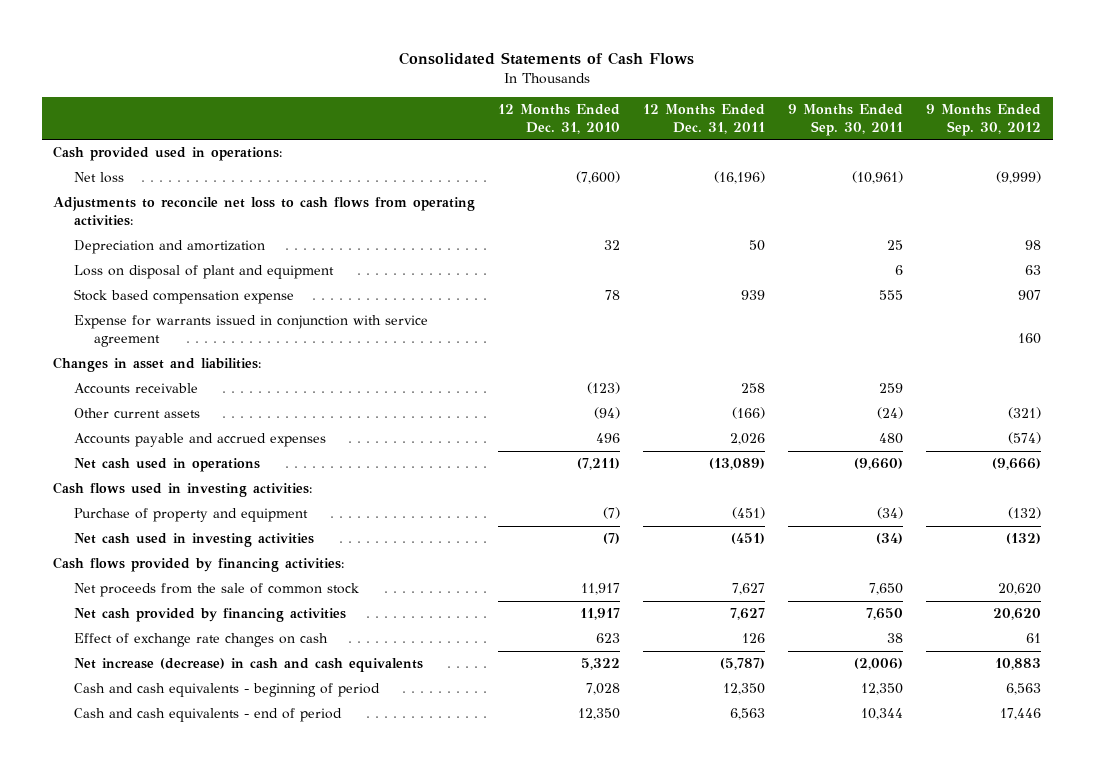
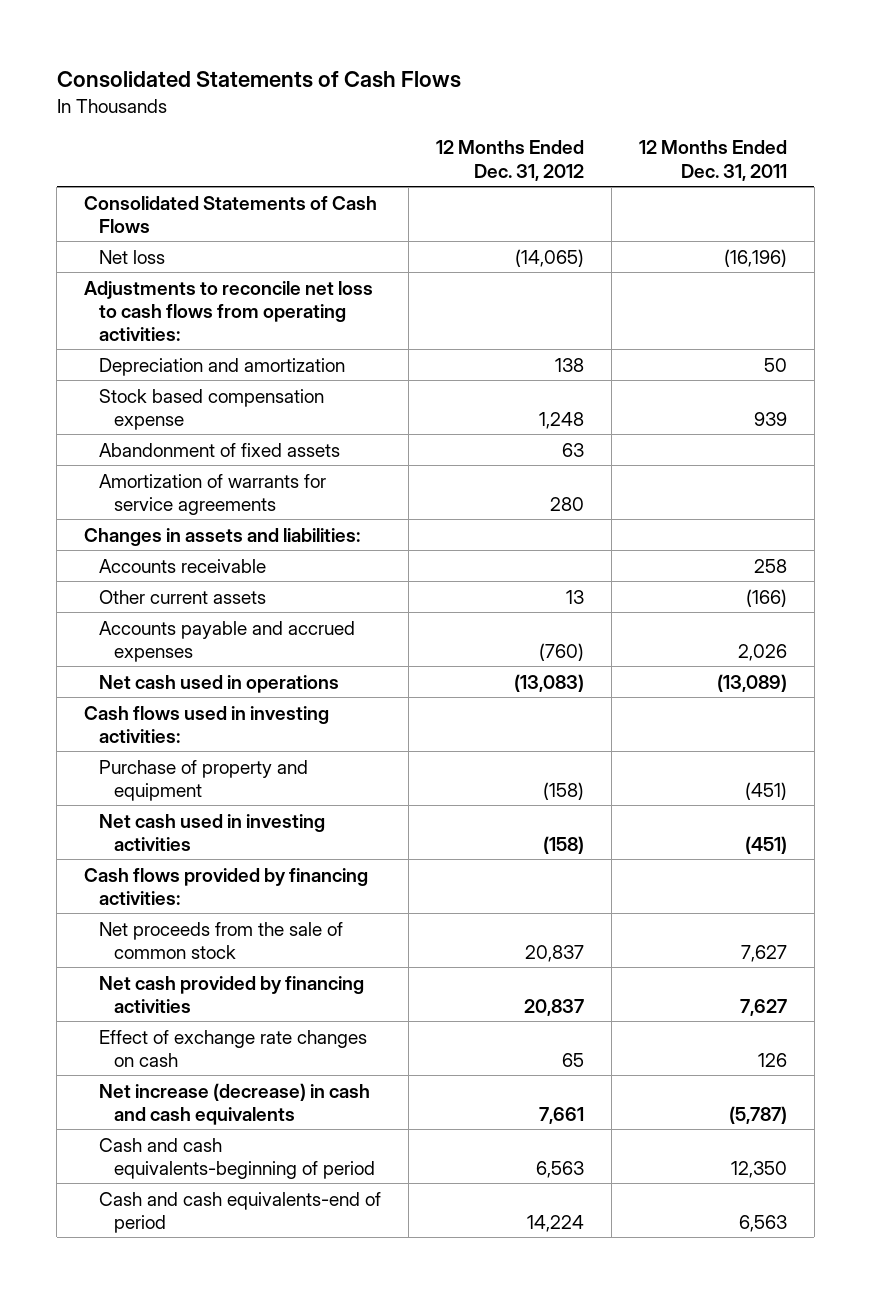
[498,103,621,134] 12 Months Ended Dec. 31, 2010 -> none
[788,103,904,136] 9 Months Ended Sep. 30, 2011 -> none
[926,103,1042,136] 9 Months Ended Sep. 30, 2012 -> none
none -> [435,140,584,181] 12 Months Ended Dec. 31, 2012
[53,146,283,162] Cash provided used in operations: -> none
none -> [84,195,378,233] Consolidated Statements of Cash Flows
[73,265,334,280] Loss on disposal of plant and equipment -> none
none -> [99,442,341,457] Abandonment of fixed assets
[73,315,428,347] Expense for warrants issued in conjunction with service agreement -> [99,473,327,515] Amortization of warrants for service agreements
[53,357,262,373] Changes in asset and liabilities: -> [84,527,361,546] Changes in assets and liabilities:
[73,683,380,698] Cash and cash equivalents - beginning of period -> [99,1137,376,1179] Cash and cash equivalents-beginning of period
[73,708,342,723] Cash and cash equivalents - end of period -> [99,1191,382,1233] Cash and cash equivalents-end of period

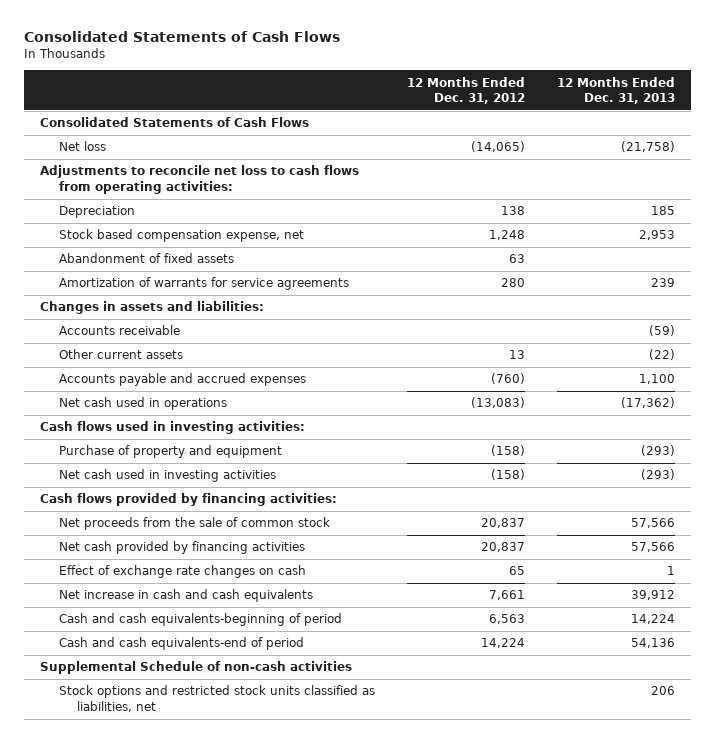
[638,140,787,181] 12 Months Ended Dec. 31, 2011 -> none
none -> [556,76,675,105] 12 Months Ended Dec. 31, 2013
[99,357,346,376] Depreciation and amortization -> [58,206,135,219] Depreciation
[99,388,325,430] Stock based compensation expense -> [58,229,304,243] Stock based compensation expense, net
[99,1082,371,1125] Net increase (decrease) in cash and cash equivalents -> [58,589,313,603] Net increase in cash and cash equivalents
none -> [39,661,352,675] Supplemental Schedule of non-cash activities
none -> [58,685,375,712] Stock options and restricted stock units classified as liabilities, net

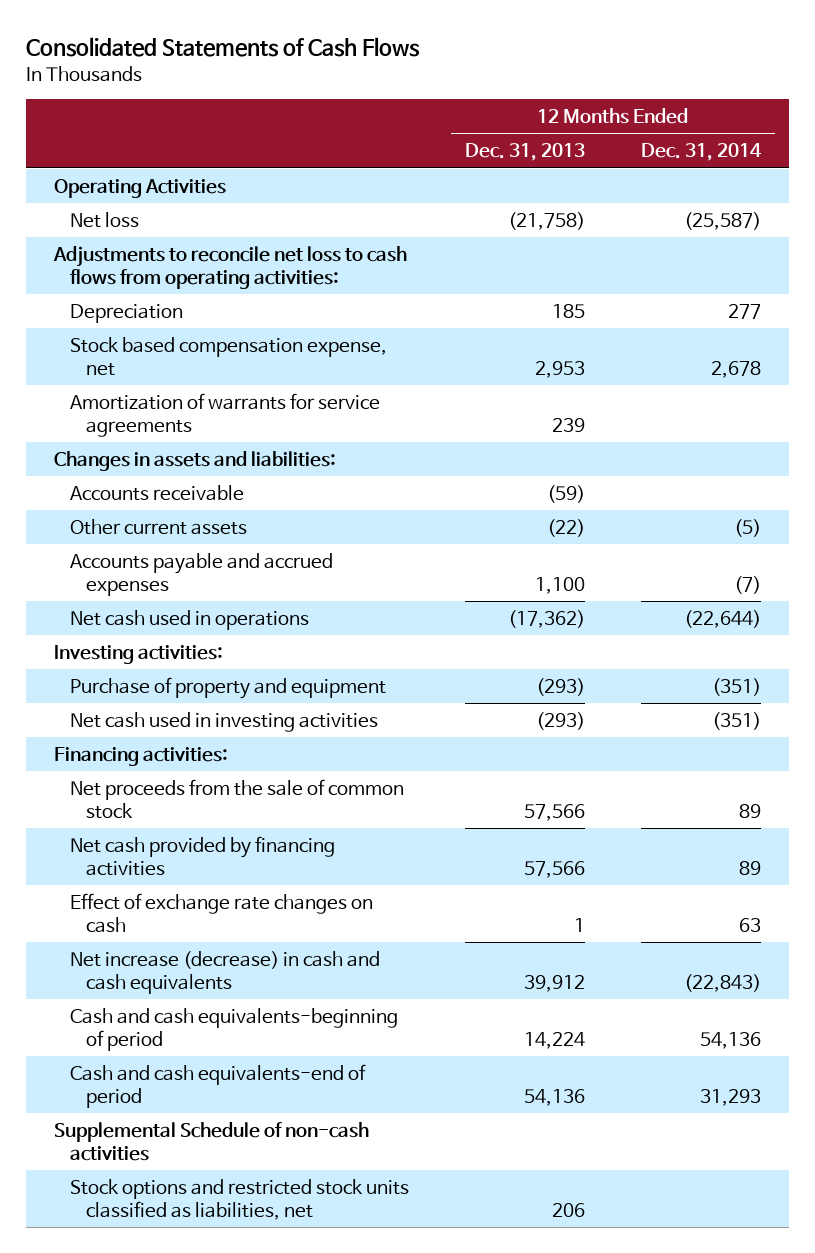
[406,76,525,105] 12 Months Ended Dec. 31, 2012 -> none
none -> [640,143,762,162] Dec. 31, 2014
[39,117,309,128] Consolidated Statements of Cash Flows -> none
none -> [54,178,227,198] Operating Activities
[58,253,234,264] Abandonment of fixed assets -> none
[39,421,305,435] Cash flows used in investing activities: -> [54,644,224,664] Investing activities:
[39,493,337,507] Cash flows provided by financing activities: -> [54,746,229,766] Financing activities:
[58,589,313,603] Net increase in cash and cash equivalents -> [70,950,381,994] Net increase (decrease) in cash and cash equivalents

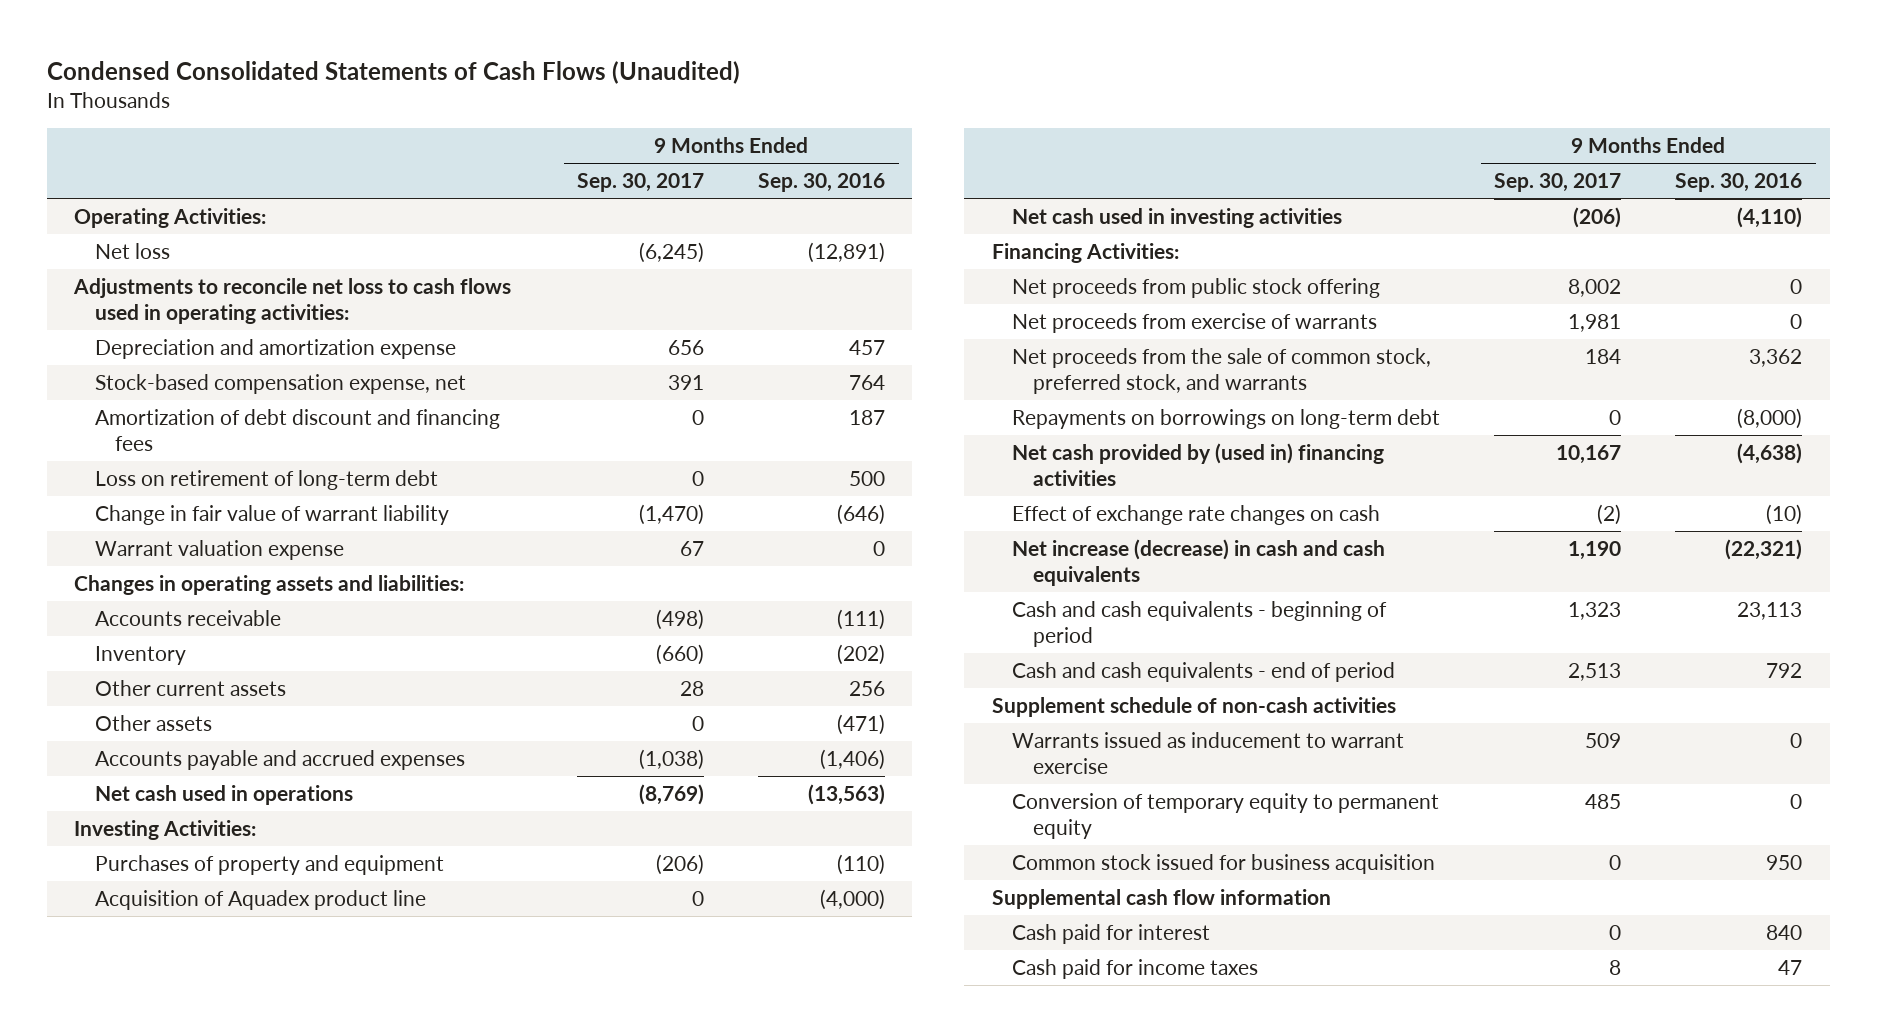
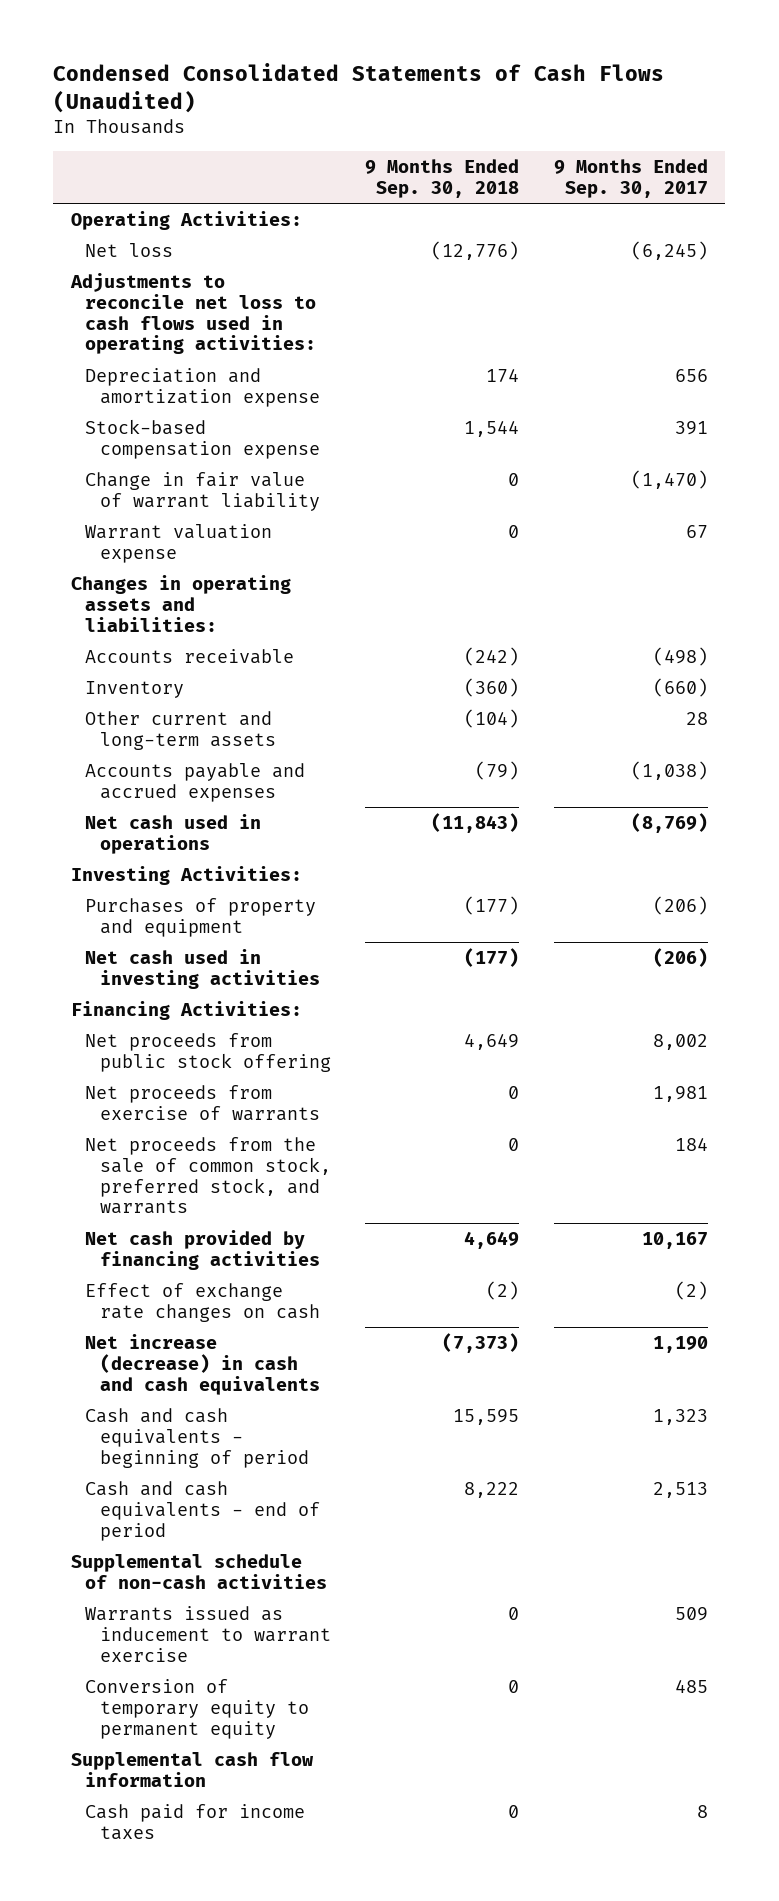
[758,173,886,193] Sep. 30, 2016 -> none
none -> [365,159,520,198] 9 Months Ended Sep. 30, 2018
[94,408,500,451] Amortization of debt discount and financing fees -> none
[94,469,438,490] Loss on retirement of long-term debt -> none
[94,373,466,394] Stock-based compensation expense, net -> [85,418,320,459] Stock-based compensation expense
[94,714,212,731] Other assets -> none
[94,679,286,696] Other current assets -> [85,710,276,750] Other current and long-term assets
[94,889,426,910] Acquisition of Aquadex product line -> none
[1012,408,1441,429] Repayments on borrowings on long-term debt -> none
[1012,442,1385,486] Net cash provided by (used in) financing activities -> [85,1229,320,1270] Net cash provided by financing activities
[991,696,1396,717] Supplement schedule of non-cash activities -> [70,1553,328,1589] Supplemental schedule of non-cash activities
[1012,853,1436,874] Common stock issued for business acquisition -> none
[1012,923,1211,944] Cash paid for interest -> none

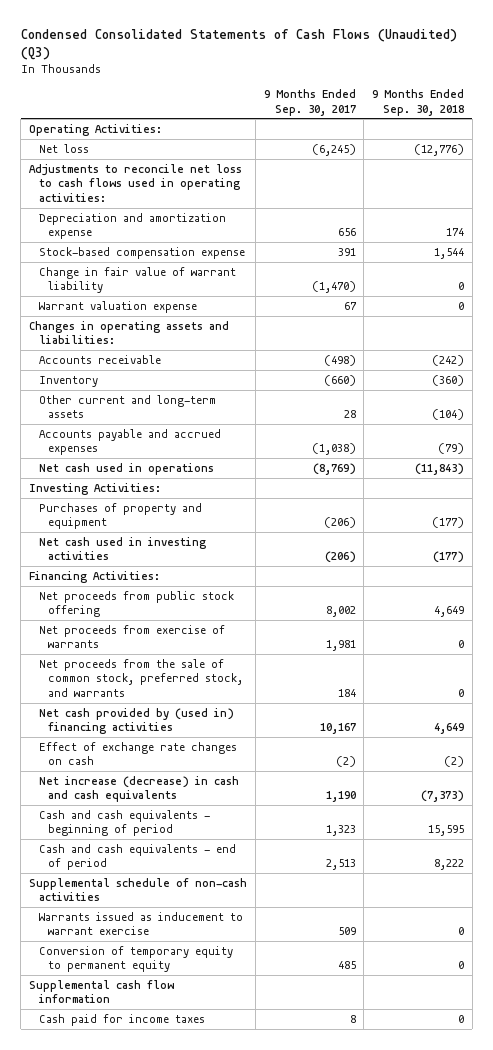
[53,63,665,114] Condensed Consolidated Statements of Cash Flows (Unaudited) -> [20,28,457,60] Condensed Consolidated Statements of Cash Flows (Unaudited) (Q3)
[85,1229,320,1270] Net cash provided by financing activities -> [38,707,234,735] Net cash provided by (used in) financing activities

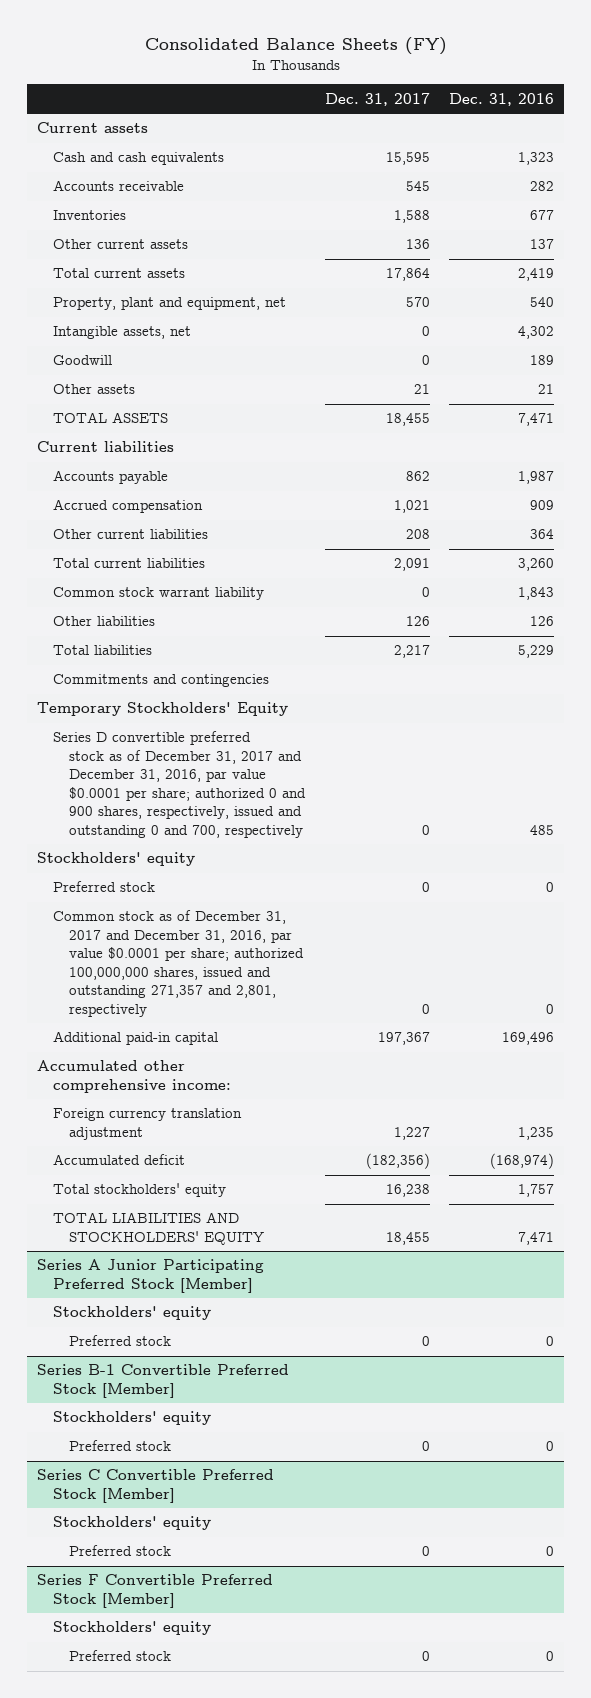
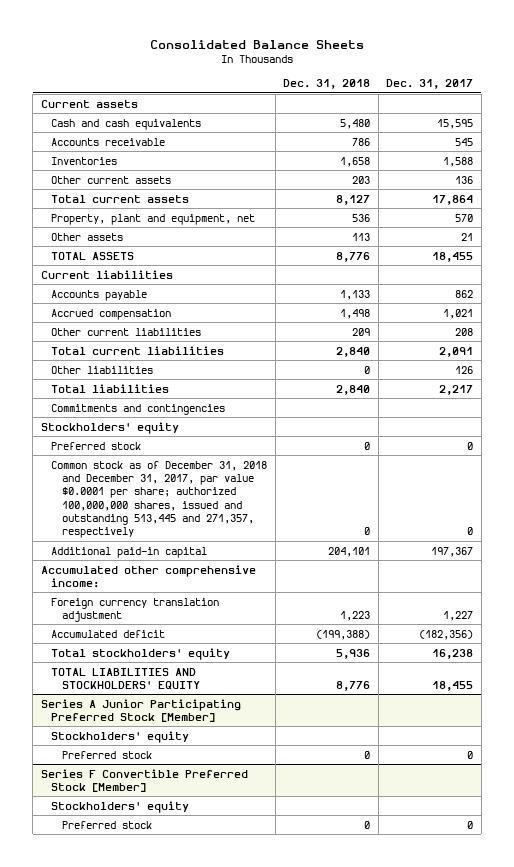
[144,36,447,55] Consolidated Balance Sheets (FY) -> [149,40,364,50] Consolidated Balance Sheets
[449,92,555,106] Dec. 31, 2016 -> none
none -> [283,79,371,90] Dec. 31, 2018
[53,326,192,340] Intangible assets, net -> none
[53,355,113,366] Goodwill -> none
[53,587,265,601] Common stock warrant liability -> none
[37,702,289,717] Temporary Stockholders' Equity -> none
[53,731,306,838] Series D convertible preferred stock as of December 31, 2017 and December 31, 2016, par value $0.0001 per share; authorized 0 and 900 shares, respectively, issued and outstanding 0 and 700, respectively -> none
[53,910,304,1017] Common stock as of December 31, 2017 and December 31, 2016, par value $0.0001 per share; authorized 100,000,000 shares, issued and outstanding 271,357 and 2,801, respectively -> [51,460,268,539] Common stock as of December 31, 2018 and December 31, 2017, par value $0.0001 per share; authorized 100,000,000 shares, issued and outstanding 513,445 and 271,357, respectively
[37,1364,290,1398] Series B-1 Convertible Preferred Stock [Member] -> none
[53,1411,212,1426] Stockholders' equity -> none
[68,1440,171,1452] Preferred stock -> none
[37,1469,275,1503] Series C Convertible Preferred Stock [Member] -> none
[53,1516,212,1531] Stockholders' equity -> none
[68,1545,171,1557] Preferred stock -> none

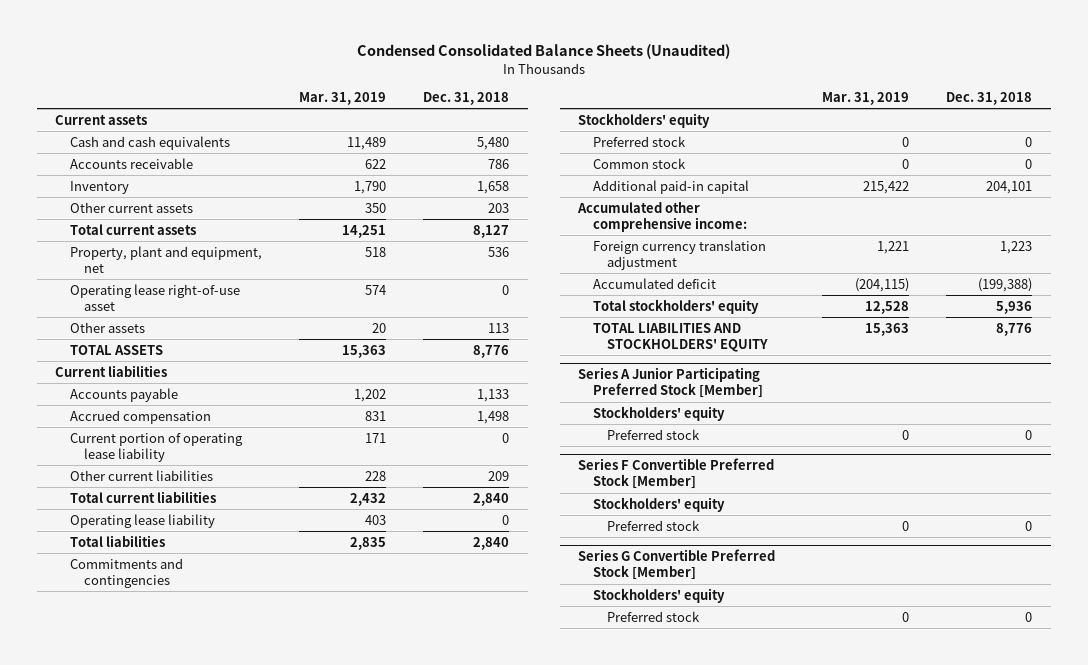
[149,40,364,50] Consolidated Balance Sheets -> [356,44,730,60] Condensed Consolidated Balance Sheets (Unaudited)
[386,79,474,90] Dec. 31, 2017 -> none
none -> [298,92,386,106] Mar. 31, 2019
[51,156,118,165] Inventories -> [69,180,129,194] Inventory
none -> [69,283,240,312] Operating lease right-of-use asset
none -> [69,432,243,463] Current portion of operating lease liability
[51,365,154,374] Other liabilities -> none
none -> [69,513,215,528] Operating lease liability
[51,460,268,539] Common stock as of December 31, 2018 and December 31, 2017, par value $0.0001 per share; authorized 100,000,000 shares, issued and outstanding 513,445 and 271,357, respectively -> [592,157,686,169] Common stock
none -> [578,548,776,581] Series G Convertible Preferred Stock [Member]
none -> [592,587,725,603] Stockholders' equity
none -> [607,610,701,622] Preferred stock

